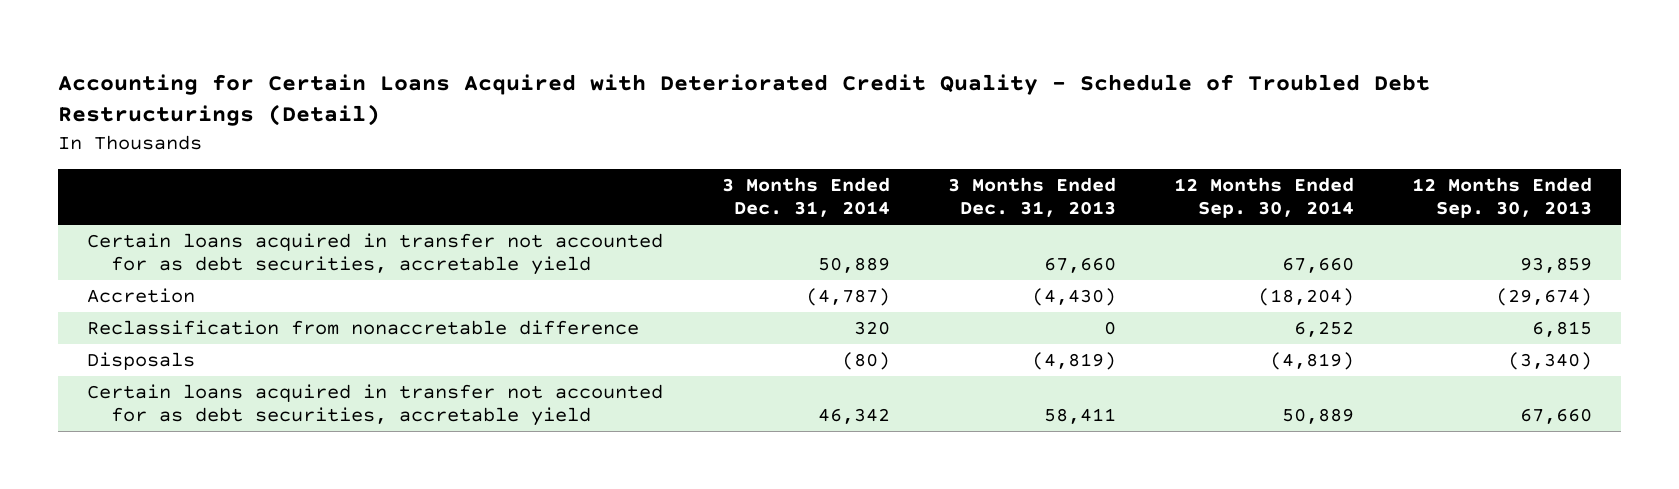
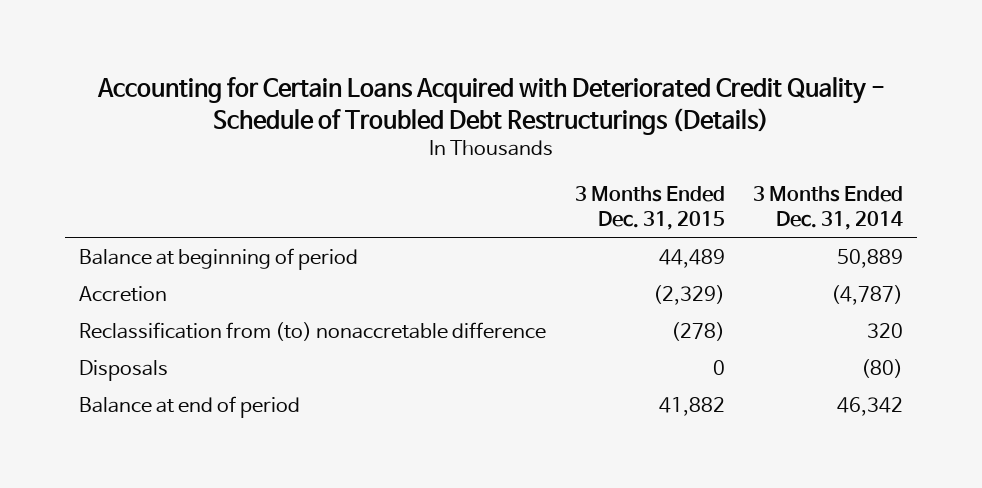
[58,73,1431,127] Accounting for Certain Loans Acquired with Deteriorated Credit Quality - Schedule of Troubled Debt Restructurings (Detail) -> [97,77,886,135] Accounting for Certain Loans Acquired with Deteriorated Credit Quality - Schedule of Troubled Debt Restructurings (Details)
[947,176,1116,218] 3 Months Ended Dec. 31, 2013 -> none
[1173,176,1354,219] 12 Months Ended Sep. 30, 2014 -> none
[1411,176,1592,219] 12 Months Ended Sep. 30, 2013 -> none
none -> [574,186,725,230] 3 Months Ended Dec. 31, 2015
[87,232,664,276] Certain loans acquired in transfer not accounted for as debt securities, accretable yield -> [79,248,359,271] Balance at beginning of period
[87,319,640,335] Reclassification from nonaccretable difference -> [79,322,547,342] Reclassification from (to) nonaccretable difference
[87,383,664,427] Certain loans acquired in transfer not accounted for as debt securities, accretable yield -> [79,396,301,419] Balance at end of period

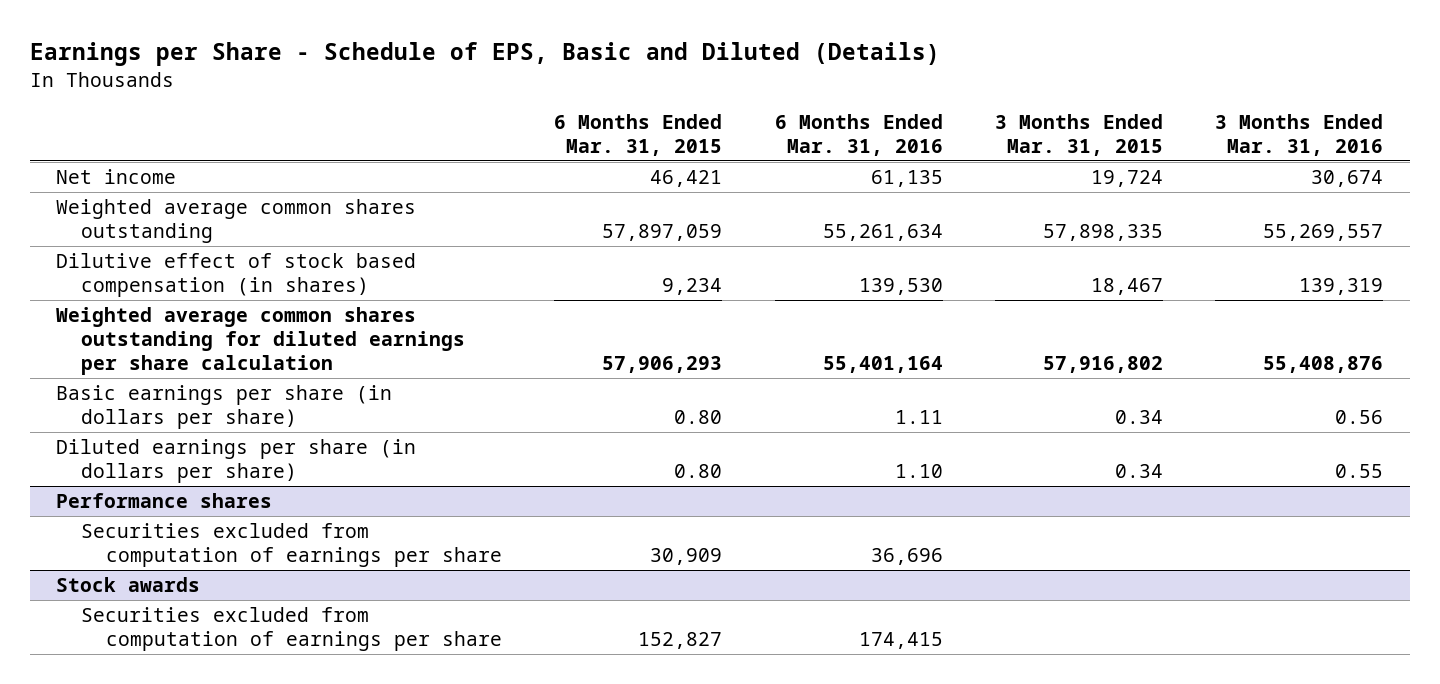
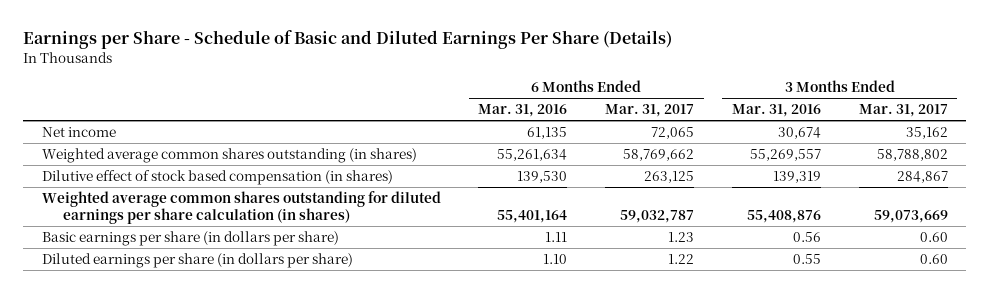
[30,42,941,67] Earnings per Share - Schedule of EPS, Basic and Diluted (Details) -> [22,30,672,50] Earnings per Share - Schedule of Basic and Diluted Earnings Per Share (Details)
[554,113,723,156] 6 Months Ended Mar. 31, 2015 -> none
[995,113,1164,156] 3 Months Ended Mar. 31, 2015 -> none
none -> [605,104,695,118] Mar. 31, 2017
none -> [858,104,948,118] Mar. 31, 2017
[56,199,417,244] Weighted average common shares outstanding -> [41,147,417,163] Weighted average common shares outstanding (in shares)
[56,307,465,376] Weighted average common shares outstanding for diluted earnings per share calculation -> [41,190,441,224] Weighted average common shares outstanding for diluted earnings per share calculation (in shares)
[56,493,273,509] Performance shares -> none
[80,523,502,568] Securities excluded from computation of earnings per share -> none
[56,577,201,593] Stock awards -> none
[80,607,502,652] Securities excluded from computation of earnings per share -> none

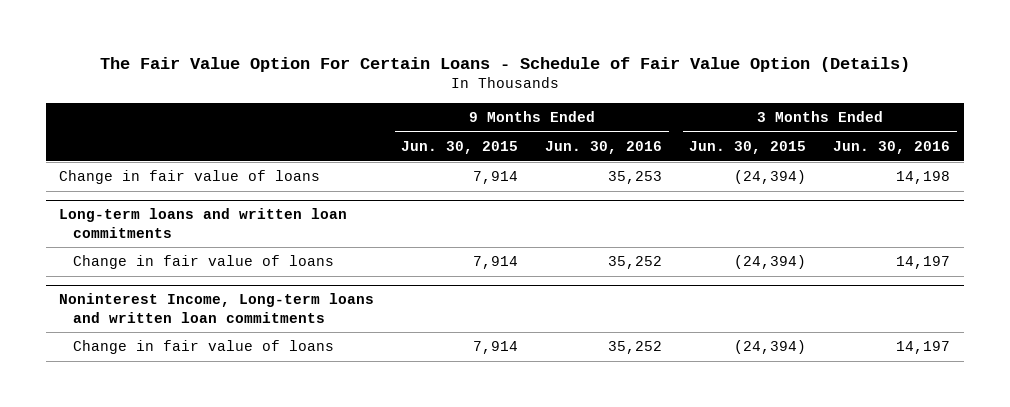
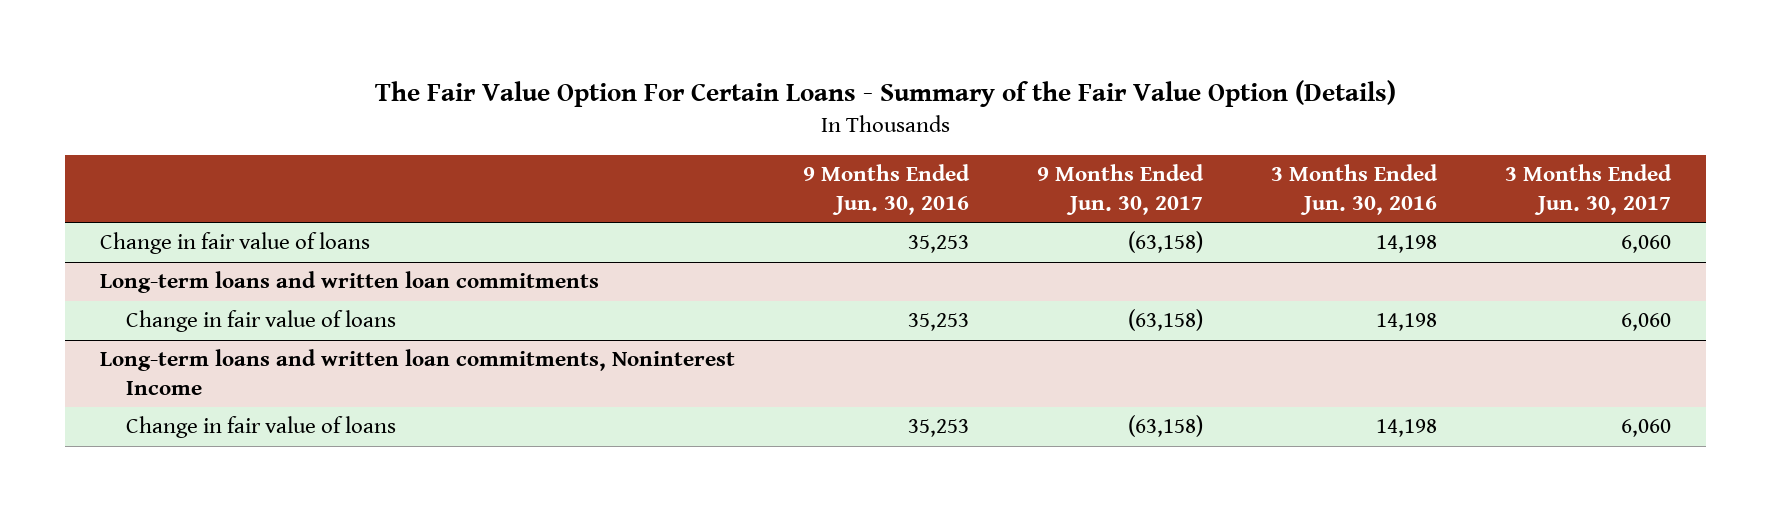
[99,56,910,72] The Fair Value Option For Certain Loans - Schedule of Fair Value Option (Details) -> [374,80,1396,108] The Fair Value Option For Certain Loans - Summary of the Fair Value Option (Details)
[401,141,519,155] Jun. 30, 2015 -> none
[689,141,807,155] Jun. 30, 2015 -> none
none -> [1037,164,1205,216] 9 Months Ended Jun. 30, 2017
none -> [1505,164,1673,216] 3 Months Ended Jun. 30, 2017
[608,256,663,270] 35,252 -> [907,313,969,332] 35,253
[896,256,951,270] 14,197 -> [1376,313,1438,332] 14,198
[59,293,375,323] Noninterest Income, Long-term loans and written loan commitments -> [99,349,735,396] Long-term loans and written loan commitments, Noninterest Income
[608,341,663,355] 35,252 -> [907,419,969,438] 35,253
[896,341,951,355] 14,197 -> [1376,419,1438,438] 14,198

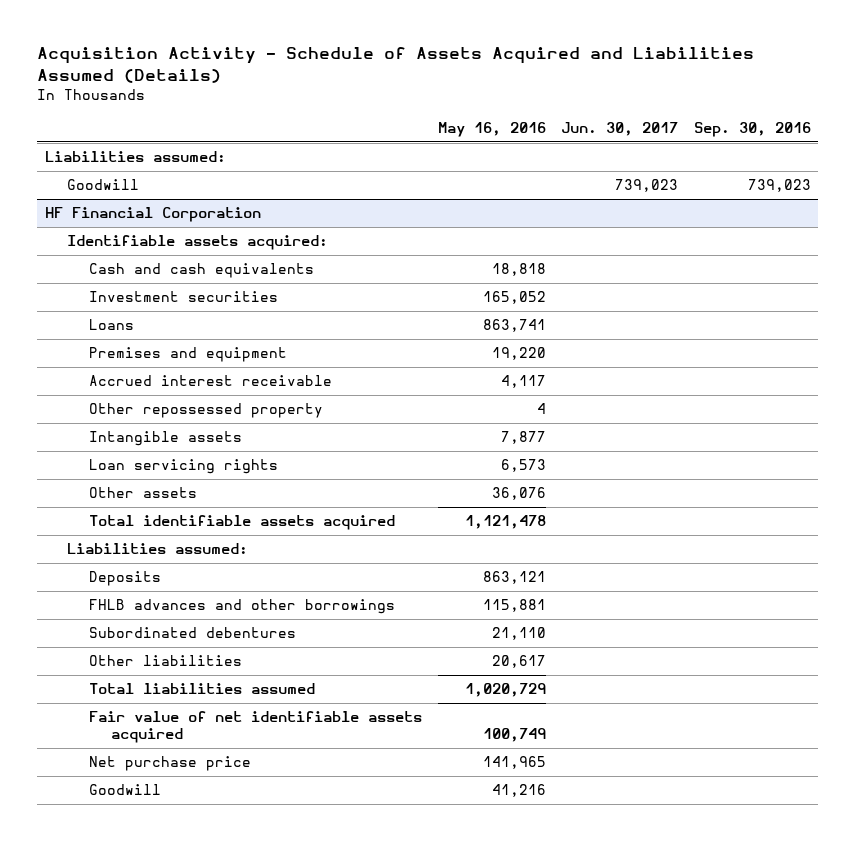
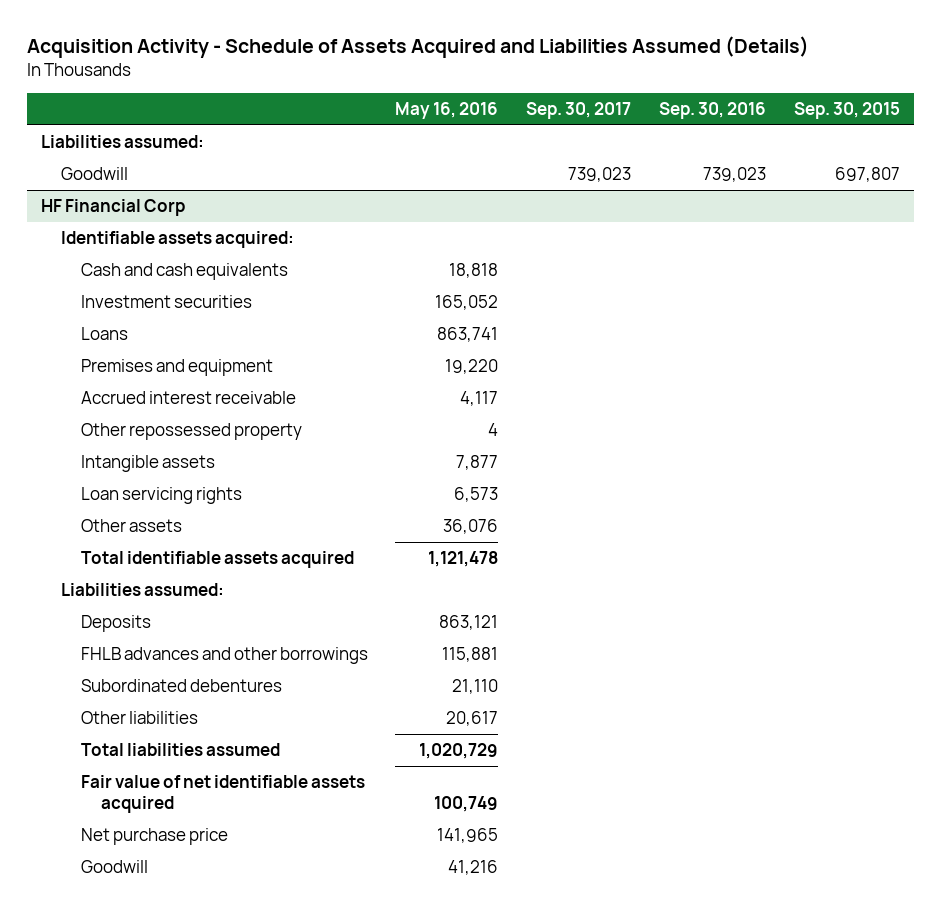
[561,122,679,137] Jun. 30, 2017 -> none
none -> [526,102,632,120] Sep. 30, 2017
none -> [793,102,900,120] Sep. 30, 2015
[44,207,261,223] HF Financial Corporation -> [40,199,185,217] HF Financial Corp

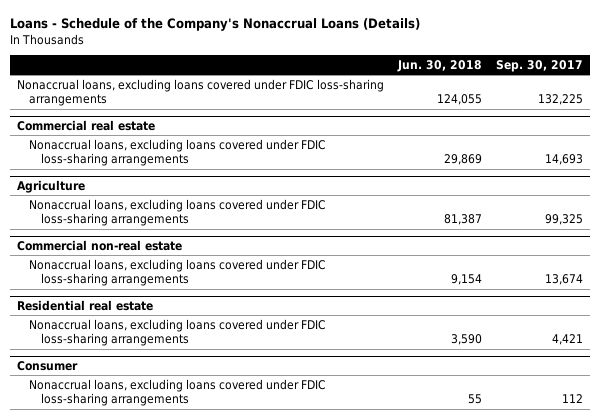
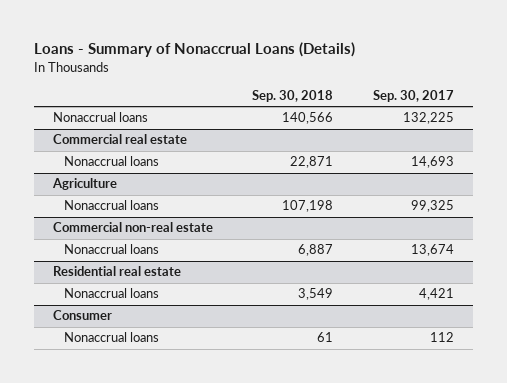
[10,18,421,32] Loans - Schedule of the Company's Nonaccrual Loans (Details) -> [33,42,355,58] Loans - Summary of Nonaccrual Loans (Details)
[397,59,483,72] Jun. 30, 2018 -> none
none -> [252,90,334,103] Sep. 30, 2018
[17,78,385,107] Nonaccrual loans, excluding loans covered under FDIC loss-sharing arrangements -> [53,112,149,123] Nonaccrual loans
[28,138,326,167] Nonaccrual loans, excluding loans covered under FDIC loss-sharing arrangements -> [63,156,159,167] Nonaccrual loans
[28,198,326,227] Nonaccrual loans, excluding loans covered under FDIC loss-sharing arrangements -> [63,200,159,211] Nonaccrual loans
[28,258,326,287] Nonaccrual loans, excluding loans covered under FDIC loss-sharing arrangements -> [63,244,159,255] Nonaccrual loans
[28,318,326,347] Nonaccrual loans, excluding loans covered under FDIC loss-sharing arrangements -> [63,288,159,299] Nonaccrual loans
[28,378,326,407] Nonaccrual loans, excluding loans covered under FDIC loss-sharing arrangements -> [63,332,159,343] Nonaccrual loans

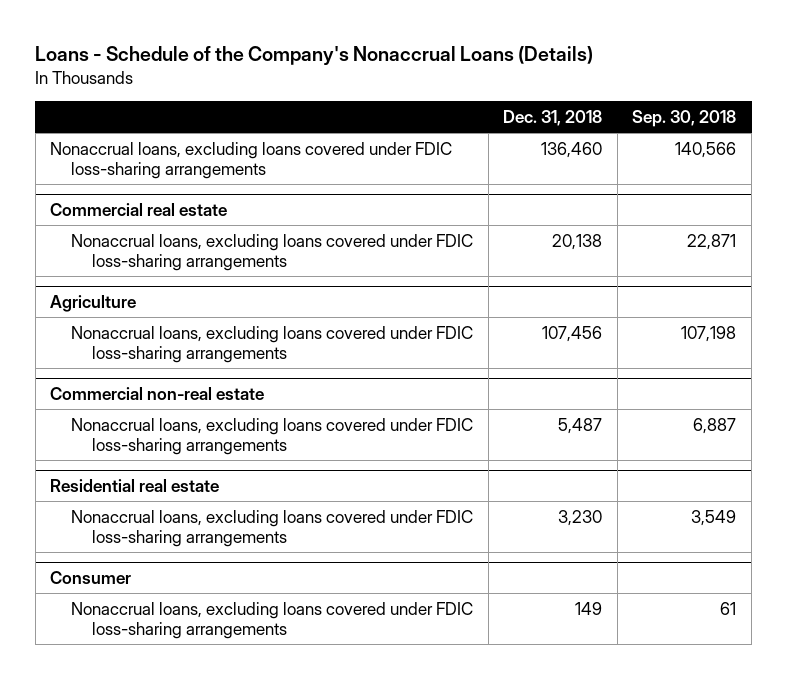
[33,42,355,58] Loans - Summary of Nonaccrual Loans (Details) -> [35,46,594,66] Loans - Schedule of the Company's Nonaccrual Loans (Details)
[372,90,454,103] Sep. 30, 2017 -> none
none -> [503,109,603,126] Dec. 31, 2018
[53,112,149,123] Nonaccrual loans -> [50,141,453,179] Nonaccrual loans, excluding loans covered under FDIC loss-sharing arrangements
[63,156,159,167] Nonaccrual loans -> [71,233,474,271] Nonaccrual loans, excluding loans covered under FDIC loss-sharing arrangements
[63,200,159,211] Nonaccrual loans -> [71,325,474,363] Nonaccrual loans, excluding loans covered under FDIC loss-sharing arrangements
[63,244,159,255] Nonaccrual loans -> [71,417,474,455] Nonaccrual loans, excluding loans covered under FDIC loss-sharing arrangements
[63,288,159,299] Nonaccrual loans -> [71,509,474,547] Nonaccrual loans, excluding loans covered under FDIC loss-sharing arrangements
[63,332,159,343] Nonaccrual loans -> [71,601,474,639] Nonaccrual loans, excluding loans covered under FDIC loss-sharing arrangements

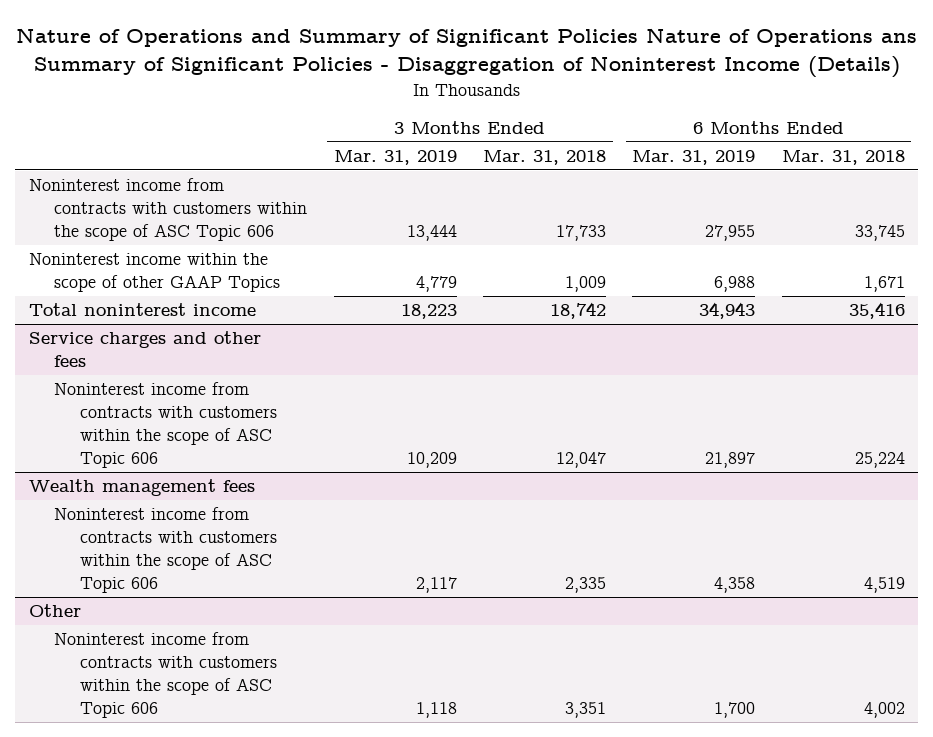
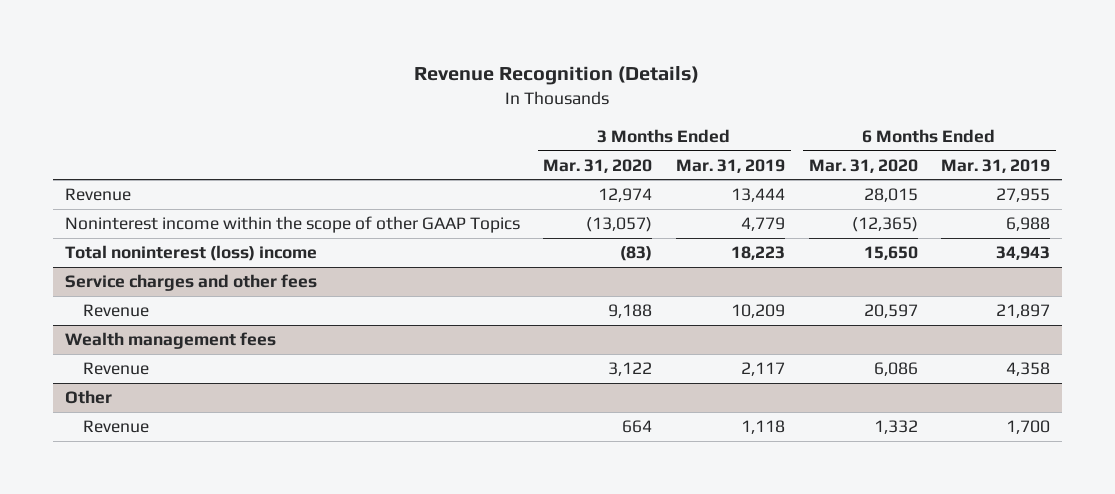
[15,28,917,79] Nature of Operations and Summary of Significant Policies Nature of Operations ans Summary of Significant Policies - Disaggregation of Noninterest Income (Details) -> [414,66,700,86] Revenue Recognition (Details)
[482,150,606,166] Mar. 31, 2018 -> none
[781,150,905,166] Mar. 31, 2018 -> none
none -> [543,158,653,173] Mar. 31, 2020
none -> [808,158,918,173] Mar. 31, 2020
[28,178,308,242] Noninterest income from contracts with customers within the scope of ASC Topic 606 -> [64,188,131,202] Revenue
[28,303,256,317] Total noninterest income -> [64,245,317,262] Total noninterest (loss) income
[54,382,277,469] Noninterest income from contracts with customers within the scope of ASC Topic 606 -> [82,304,149,318] Revenue
[54,507,277,594] Noninterest income from contracts with customers within the scope of ASC Topic 606 -> [82,362,149,376] Revenue
[54,632,277,719] Noninterest income from contracts with customers within the scope of ASC Topic 606 -> [82,420,149,434] Revenue

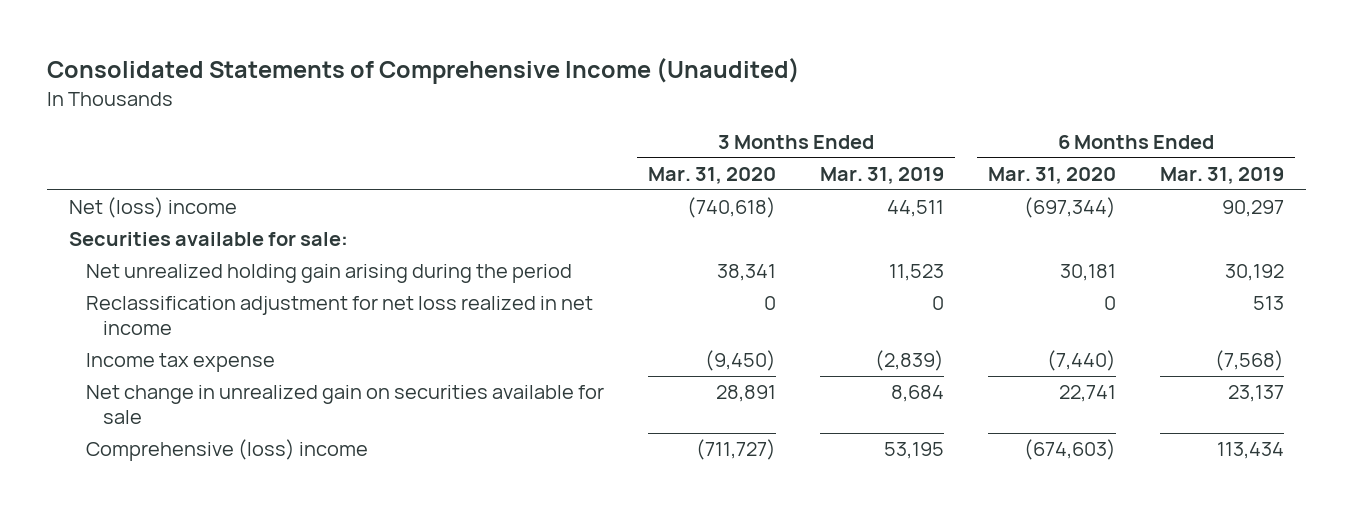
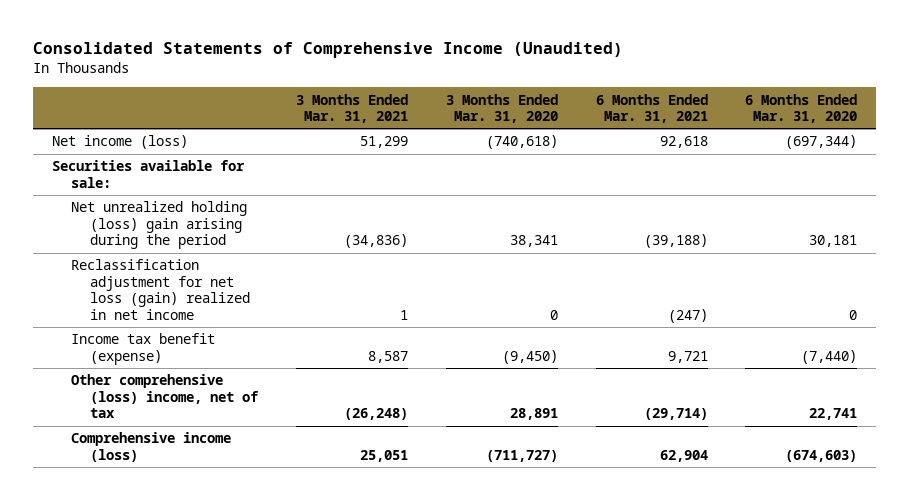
[819,167,944,185] Mar. 31, 2019 -> none
[1159,167,1284,185] Mar. 31, 2019 -> none
none -> [295,93,408,124] 3 Months Ended Mar. 31, 2021
none -> [595,93,708,124] 6 Months Ended Mar. 31, 2021
[69,197,238,219] Net (loss) income -> [51,135,188,150] Net income (loss)
[85,264,572,284] Net unrealized holding gain arising during the period -> [70,201,247,250] Net unrealized holding (loss) gain arising during the period
[85,296,593,335] Reclassification adjustment for net loss realized in net income -> [70,259,251,320] Reclassification adjustment for net loss (gain) realized in net income
[85,353,275,373] Income tax expense -> [70,333,215,365] Income tax benefit (expense)
[85,385,604,424] Net change in unrealized gain on securities available for sale -> [70,374,260,419] Other comprehensive (loss) income, net of tax
[85,439,368,462] Comprehensive (loss) income -> [70,432,231,462] Comprehensive income (loss)

